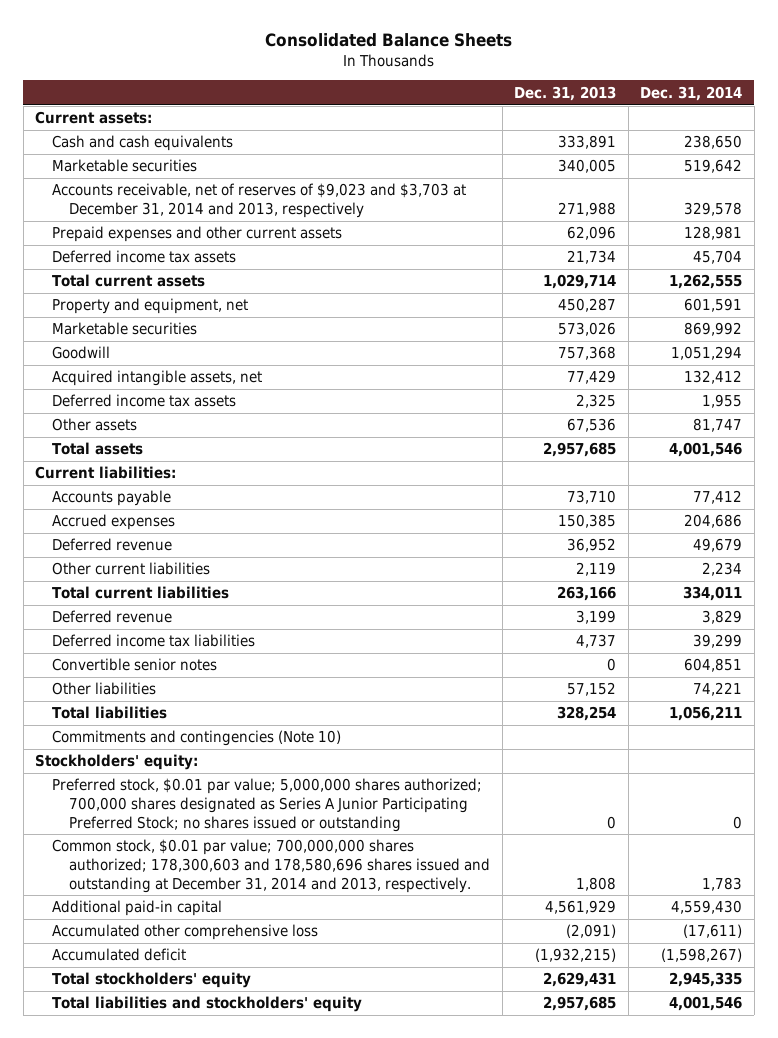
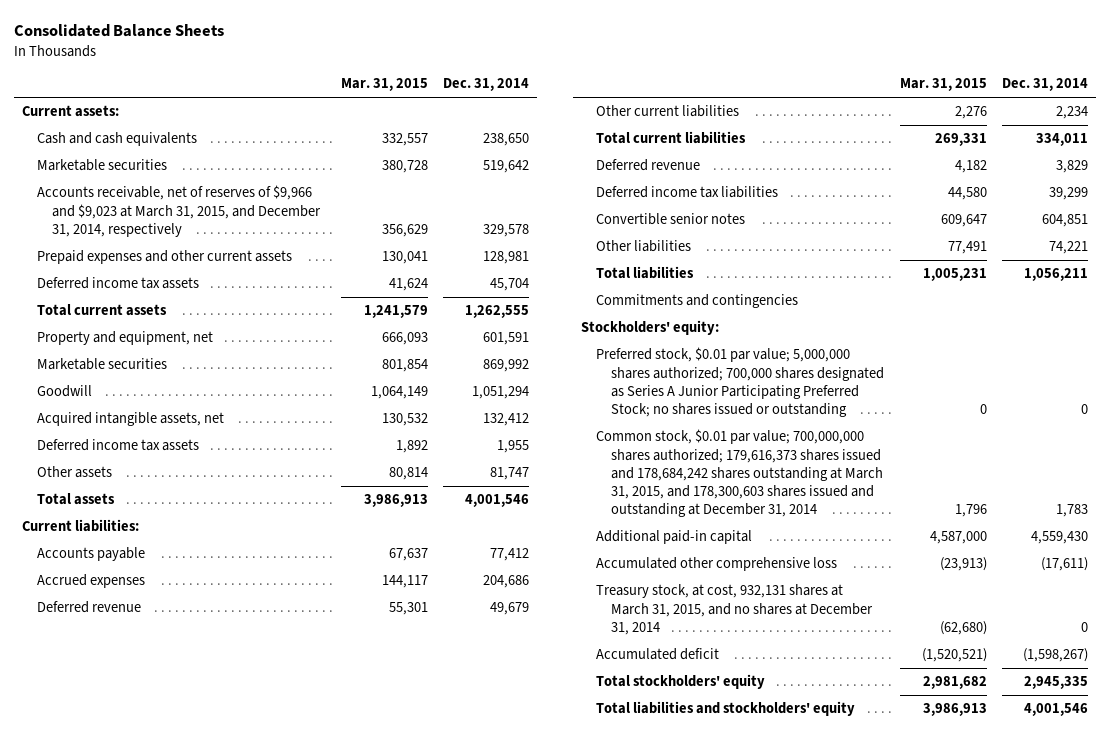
[514,85,617,101] Dec. 31, 2013 -> none
none -> [340,78,428,92] Mar. 31, 2015
[52,183,467,219] Accounts receivable, net of reserves of $9,023 and $3,703 at December 31, 2014 and 2013, respectively -> [37,185,322,237] Accounts receivable, net of reserves of $9,966 and $9,023 at March 31, 2015, and December 31, 2014, respectively
[52,730,342,747] Commitments and contingencies (Note 10) -> [595,294,798,309] Commitments and contingencies
[52,839,491,893] Common stock, $0.01 par value; 700,000,000 shares authorized; 178,300,603 and 178,580,696 shares issued and outstanding at December 31, 2014 and 2013, respectively. -> [595,429,883,518] Common stock, $0.01 par value; 700,000,000 shares authorized; 179,616,373 shares issued and 178,684,242 shares outstanding at March 31, 2015, and 178,300,603 shares issued and outstanding at December 31, 2014
none -> [595,584,873,635] Treasury stock, at cost, 932,131 shares at March 31, 2015, and no shares at December 31, 2014

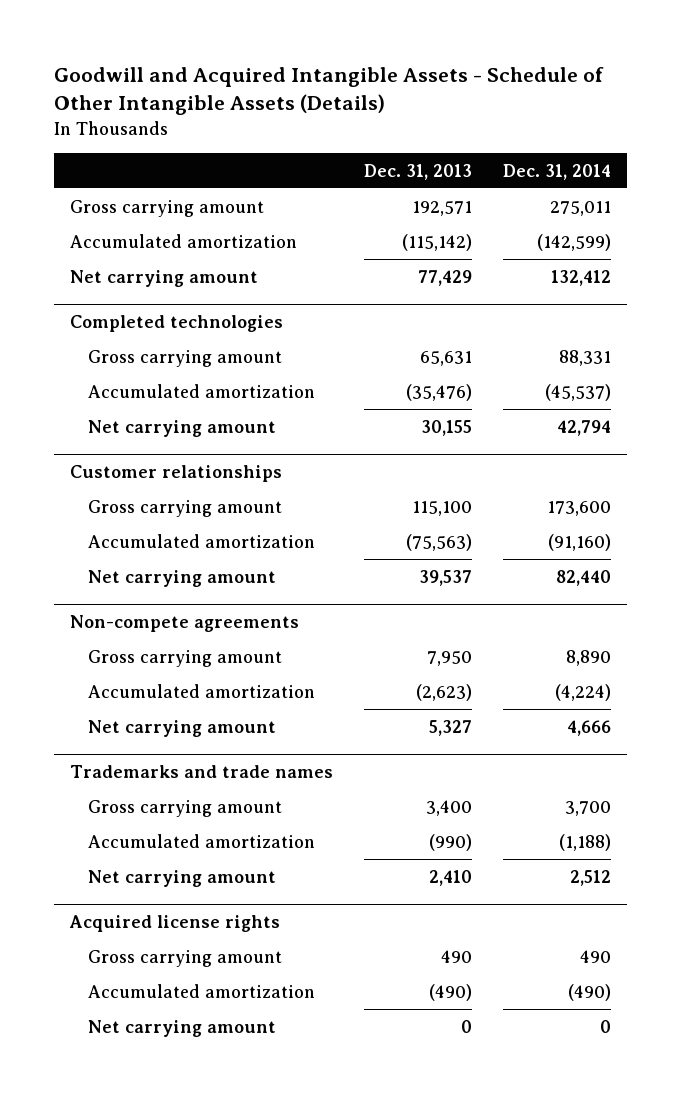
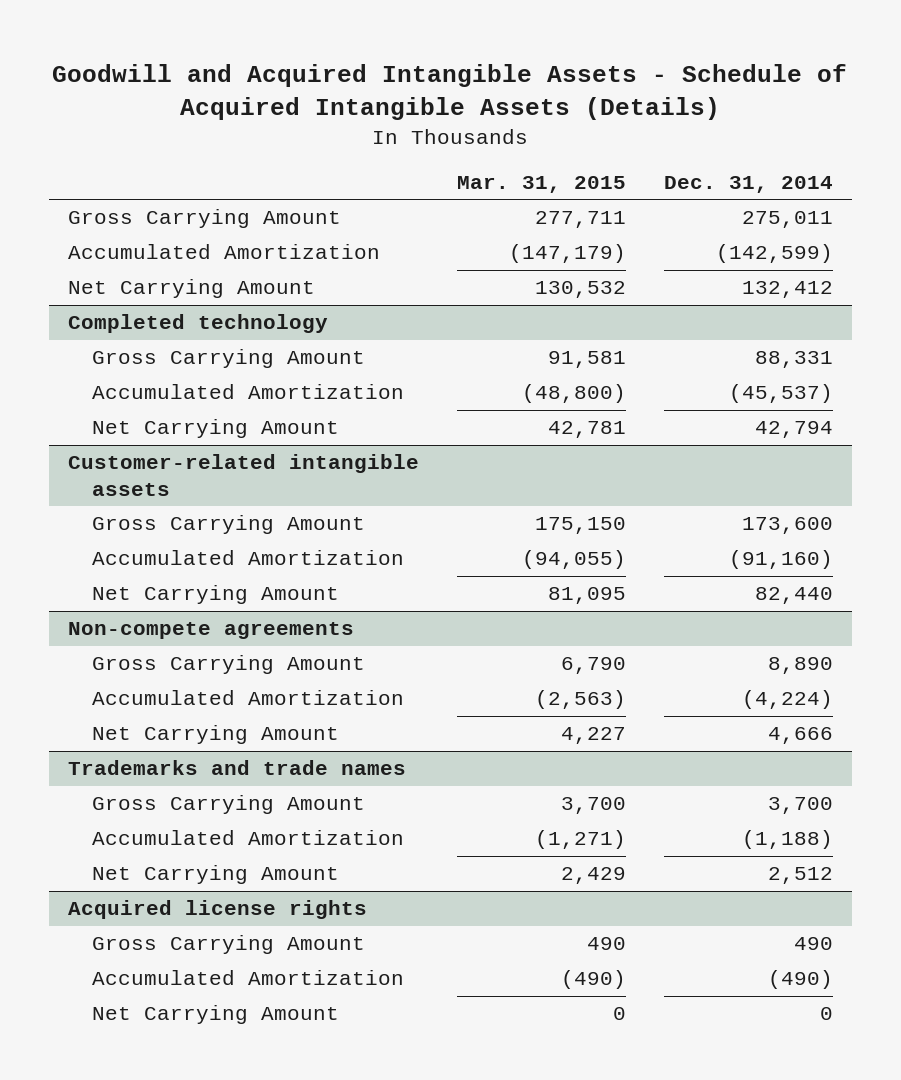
[54,67,605,116] Goodwill and Acquired Intangible Assets - Schedule of Other Intangible Assets (Details) -> [52,63,848,120] Goodwill and Acquired Intangible Assets - Schedule of Acquired Intangible Assets (Details)
[364,163,473,180] Dec. 31, 2013 -> none
none -> [456,176,626,194] Mar. 31, 2015
[69,199,264,217] Gross carrying amount -> [67,209,341,229] Gross Carrying Amount
[69,233,297,248] Accumulated amortization -> [67,244,380,260] Accumulated Amortization
[69,269,258,287] Net carrying amount -> [67,279,315,299] Net Carrying Amount
[69,315,283,333] Completed technologies -> [67,314,328,334] Completed technology
[87,349,282,367] Gross carrying amount -> [92,349,366,369] Gross Carrying Amount
[87,383,315,398] Accumulated amortization -> [92,384,405,400] Accumulated Amortization
[87,419,276,437] Net carrying amount -> [92,419,340,439] Net Carrying Amount
[69,465,282,483] Customer relationships -> [67,454,419,496] Customer-related intangible assets
[87,499,282,517] Gross carrying amount -> [92,515,366,535] Gross Carrying Amount
[87,533,315,548] Accumulated amortization -> [92,550,405,566] Accumulated Amortization
[87,569,276,587] Net carrying amount -> [92,585,340,605] Net Carrying Amount
[87,649,282,667] Gross carrying amount -> [92,655,366,675] Gross Carrying Amount
[87,683,315,698] Accumulated amortization -> [92,690,405,706] Accumulated Amortization
[87,719,276,737] Net carrying amount -> [92,725,340,745] Net Carrying Amount
[87,799,282,817] Gross carrying amount -> [92,795,366,815] Gross Carrying Amount
[87,833,315,848] Accumulated amortization -> [92,830,405,846] Accumulated Amortization
[87,869,276,887] Net carrying amount -> [92,865,340,885] Net Carrying Amount
[87,949,282,967] Gross carrying amount -> [92,935,366,955] Gross Carrying Amount
[87,983,315,998] Accumulated amortization -> [92,970,405,986] Accumulated Amortization
[87,1019,276,1037] Net carrying amount -> [92,1005,340,1025] Net Carrying Amount

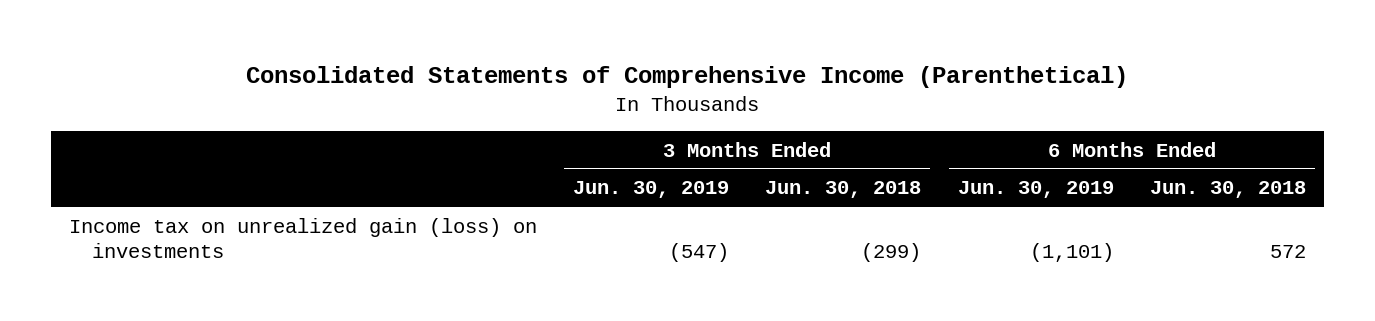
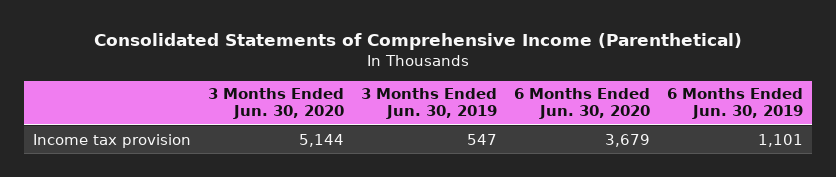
[765,181,922,199] Jun. 30, 2018 -> none
[1149,181,1306,199] Jun. 30, 2018 -> none
none -> [207,88,344,120] 3 Months Ended Jun. 30, 2020
none -> [514,88,651,120] 6 Months Ended Jun. 30, 2020
[68,217,537,258] Income tax on unrealized gain (loss) on investments -> [32,133,191,148] Income tax provision
[669,242,730,262] (547) -> [466,133,497,145] 547
[1029,242,1114,262] (1,101) -> [758,133,804,147] 1,101

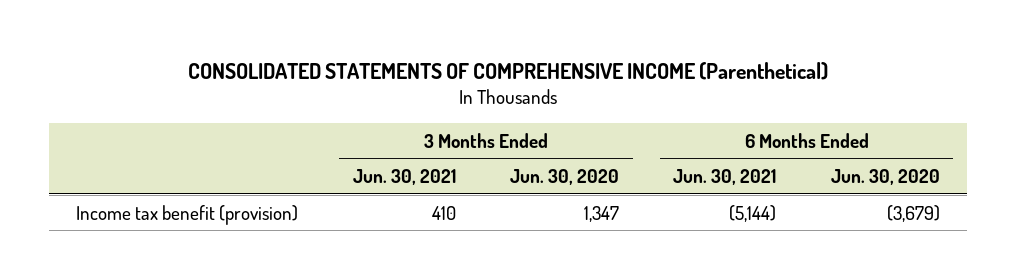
[93,33,742,51] Consolidated Statements of Comprehensive Income (Parenthetical) -> [188,61,829,80] CONSOLIDATED STATEMENTS OF COMPREHENSIVE INCOME (Parenthetical)
[360,88,497,120] 3 Months Ended Jun. 30, 2019 -> none
[667,88,804,120] 6 Months Ended Jun. 30, 2019 -> none
none -> [352,168,456,185] Jun. 30, 2021
none -> [673,168,777,185] Jun. 30, 2021
[32,133,191,148] Income tax provision -> [76,204,299,225] Income tax benefit (provision)
[298,133,344,147] 5,144 -> [584,205,620,222] 1,347
[605,133,651,147] 3,679 -> [886,204,940,222] (3,679)

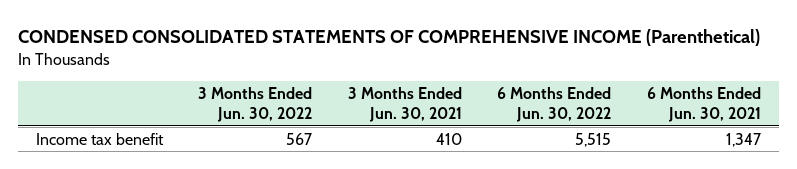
[188,61,829,80] CONSOLIDATED STATEMENTS OF COMPREHENSIVE INCOME (Parenthetical) -> [18,29,761,47] CONDENSED CONSOLIDATED STATEMENTS OF COMPREHENSIVE INCOME (Parenthetical)
[510,168,620,185] Jun. 30, 2020 -> none
[830,168,940,185] Jun. 30, 2020 -> none
none -> [198,87,313,123] 3 Months Ended Jun. 30, 2022
none -> [497,87,612,123] 6 Months Ended Jun. 30, 2022
[76,204,299,225] Income tax benefit (provision) -> [35,132,164,145] Income tax benefit
[729,204,777,222] (5,144) -> [725,132,761,147] 1,347

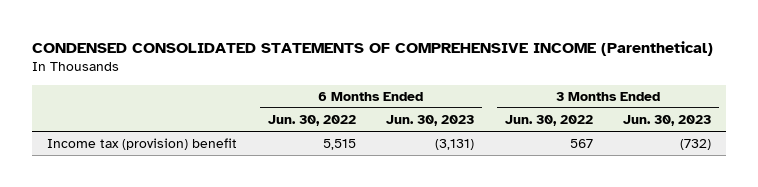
[347,87,462,123] 3 Months Ended Jun. 30, 2021 -> none
[646,87,761,123] 6 Months Ended Jun. 30, 2021 -> none
none -> [386,115,475,127] Jun. 30, 2023
none -> [623,115,712,127] Jun. 30, 2023
[35,132,164,145] Income tax benefit -> [47,138,238,151] Income tax (provision) benefit

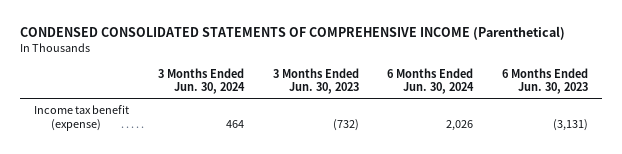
[267,115,356,127] Jun. 30, 2022 -> none
[504,115,593,127] Jun. 30, 2022 -> none
none -> [157,67,245,95] 3 Months Ended Jun. 30, 2024
none -> [387,67,475,95] 6 Months Ended Jun. 30, 2024
[47,138,238,151] Income tax (provision) benefit -> [34,104,130,131] Income tax benefit (expense)

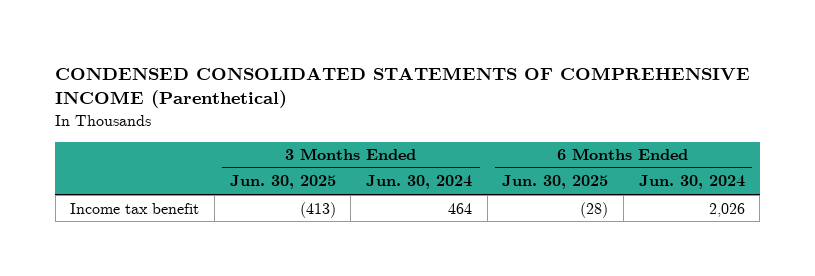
[272,67,359,95] 3 Months Ended Jun. 30, 2023 -> none
[501,67,588,95] 6 Months Ended Jun. 30, 2023 -> none
none -> [229,175,336,190] Jun. 30, 2025
none -> [502,175,609,190] Jun. 30, 2025
[34,104,130,131] Income tax benefit (expense) -> [70,202,200,214] Income tax benefit

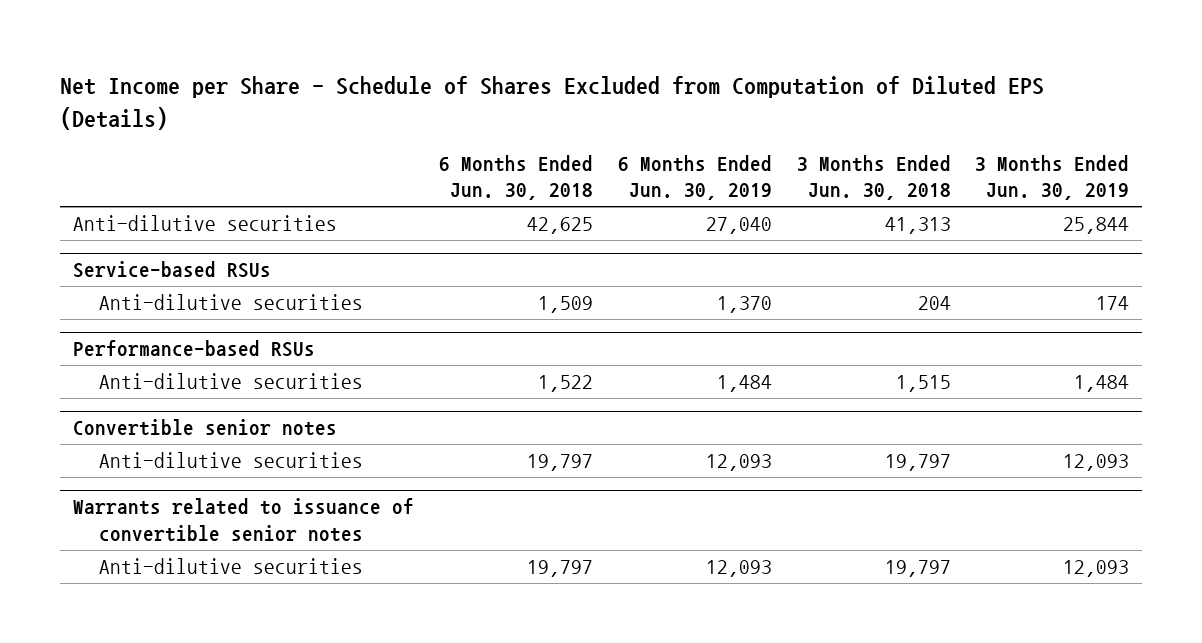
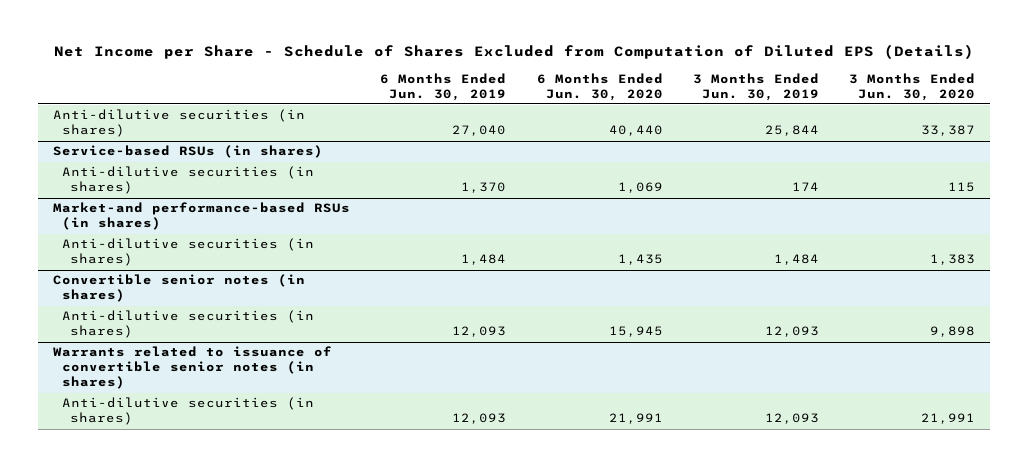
[438,154,593,201] 6 Months Ended Jun. 30, 2018 -> none
[796,154,951,201] 3 Months Ended Jun. 30, 2018 -> none
none -> [536,72,663,101] 6 Months Ended Jun. 30, 2020
none -> [848,72,975,101] 3 Months Ended Jun. 30, 2020
[72,340,315,358] Performance-based RSUs -> none
[72,215,337,232] Anti-dilutive securities -> [53,109,306,138] Anti-dilutive securities (in shares)
[72,261,271,279] Service-based RSUs -> [53,145,324,159] Service-based RSUs (in shares)
[99,294,364,311] Anti-dilutive securities -> [61,166,314,195] Anti-dilutive securities (in shares)
none -> [53,202,351,231] Market-and performance-based RSUs (in shares)
[99,373,364,390] Anti-dilutive securities -> [61,238,314,267] Anti-dilutive securities (in shares)
[72,419,337,437] Convertible senior notes -> [53,274,306,303] Convertible senior notes (in shares)
[99,452,364,469] Anti-dilutive securities -> [61,310,314,339] Anti-dilutive securities (in shares)
[72,498,414,542] Warrants related to issuance of convertible senior notes -> [53,346,333,390] Warrants related to issuance of convertible senior notes (in shares)
[99,558,364,575] Anti-dilutive securities -> [61,397,314,426] Anti-dilutive securities (in shares)

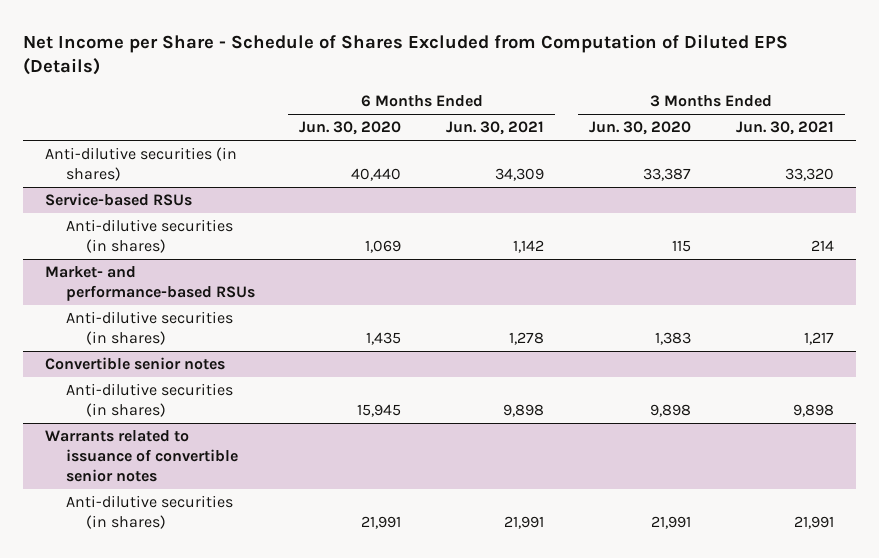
[380,72,507,101] 6 Months Ended Jun. 30, 2019 -> none
[692,72,819,101] 3 Months Ended Jun. 30, 2019 -> none
none -> [446,121,545,136] Jun. 30, 2021
none -> [735,121,834,136] Jun. 30, 2021
[53,145,324,159] Service-based RSUs (in shares) -> [45,192,193,206] Service-based RSUs
[53,202,351,231] Market-and performance-based RSUs (in shares) -> [45,265,255,301] Market- and performance-based RSUs
[53,274,306,303] Convertible senior notes (in shares) -> [45,356,226,370] Convertible senior notes
[53,346,333,390] Warrants related to issuance of convertible senior notes (in shares) -> [45,429,238,482] Warrants related to issuance of convertible senior notes

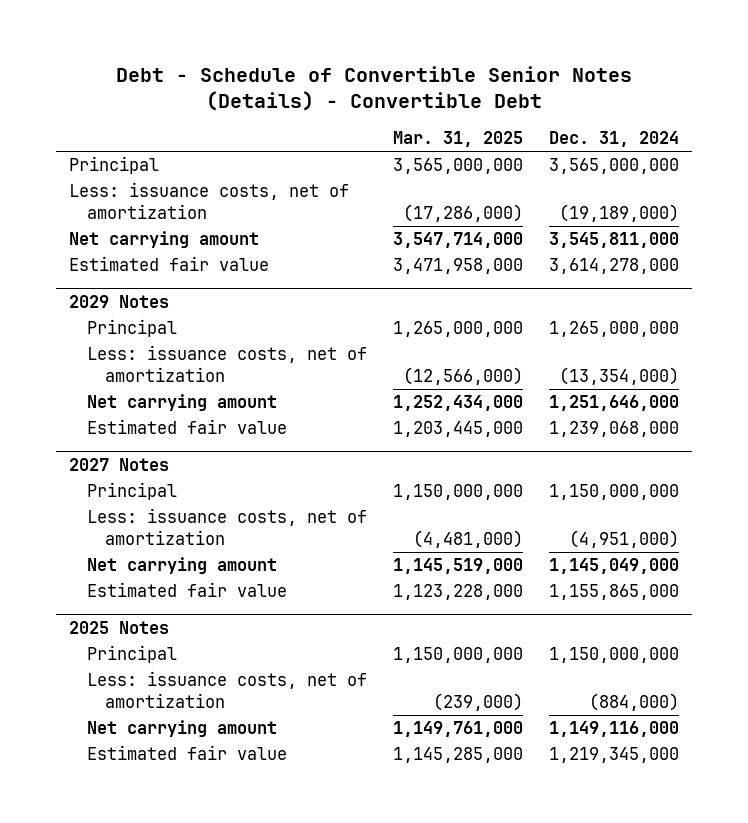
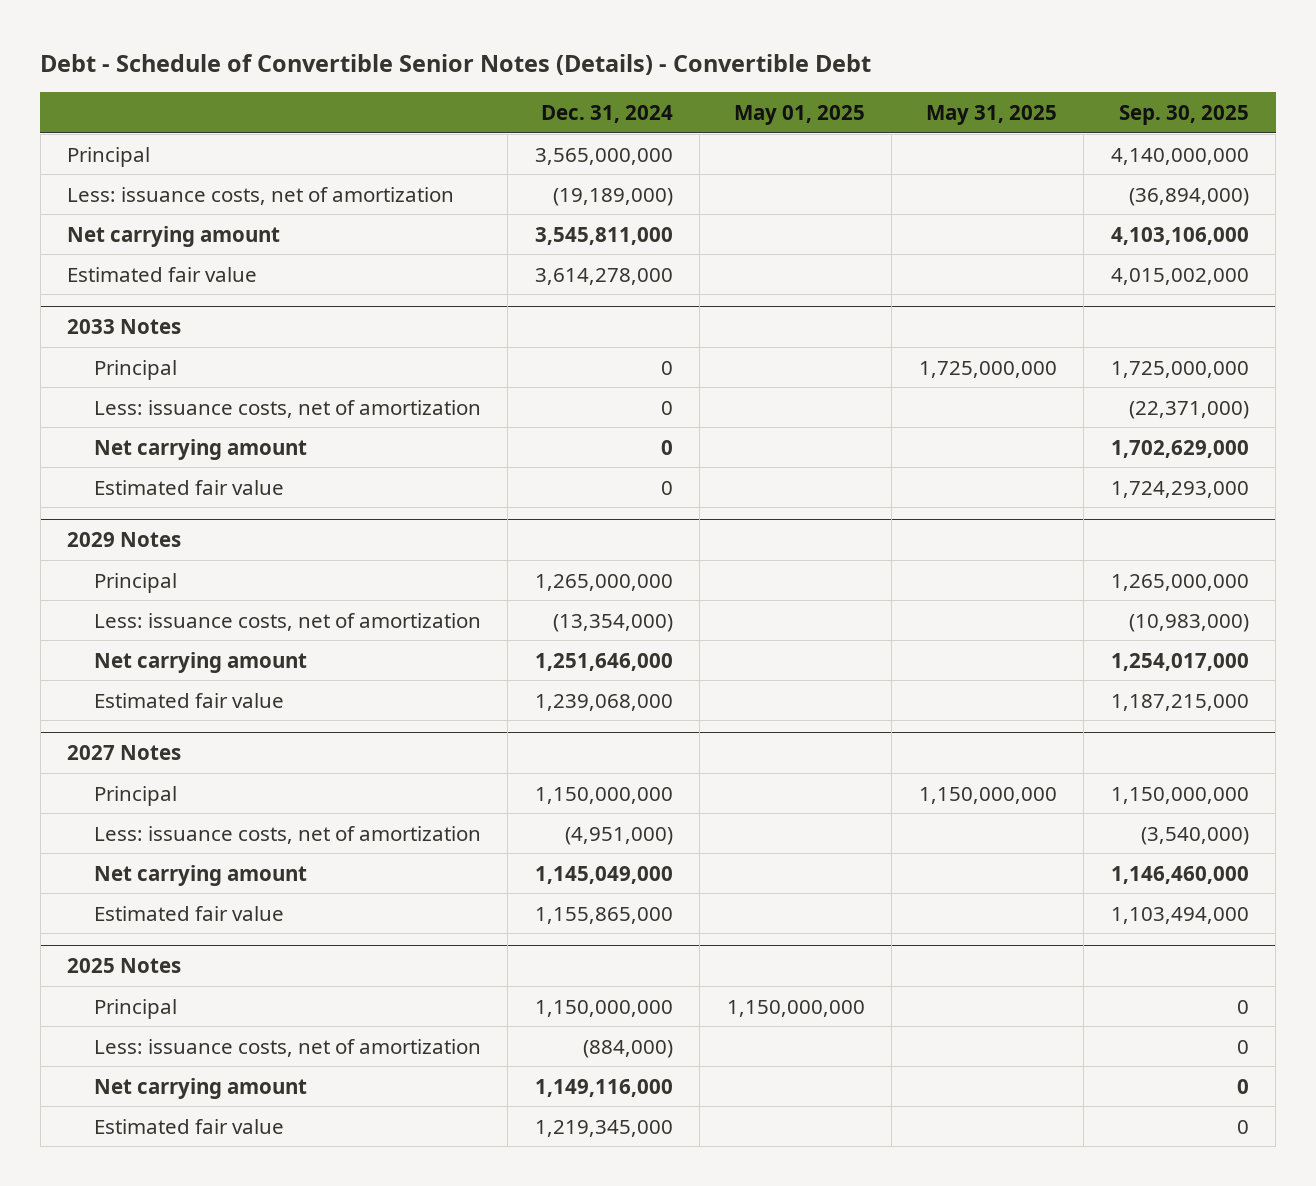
[392,131,523,148] Mar. 31, 2025 -> none
none -> [733,104,865,125] May 01, 2025
none -> [925,104,1057,125] May 31, 2025
none -> [1118,104,1249,125] Sep. 30, 2025
none -> [67,319,182,335] 2033 Notes
none -> [93,359,177,380] Principal
none -> [93,399,481,418] Less: issuance costs, net of amortization
none -> [93,438,307,460] Net carrying amount
none -> [93,479,284,495] Estimated fair value

